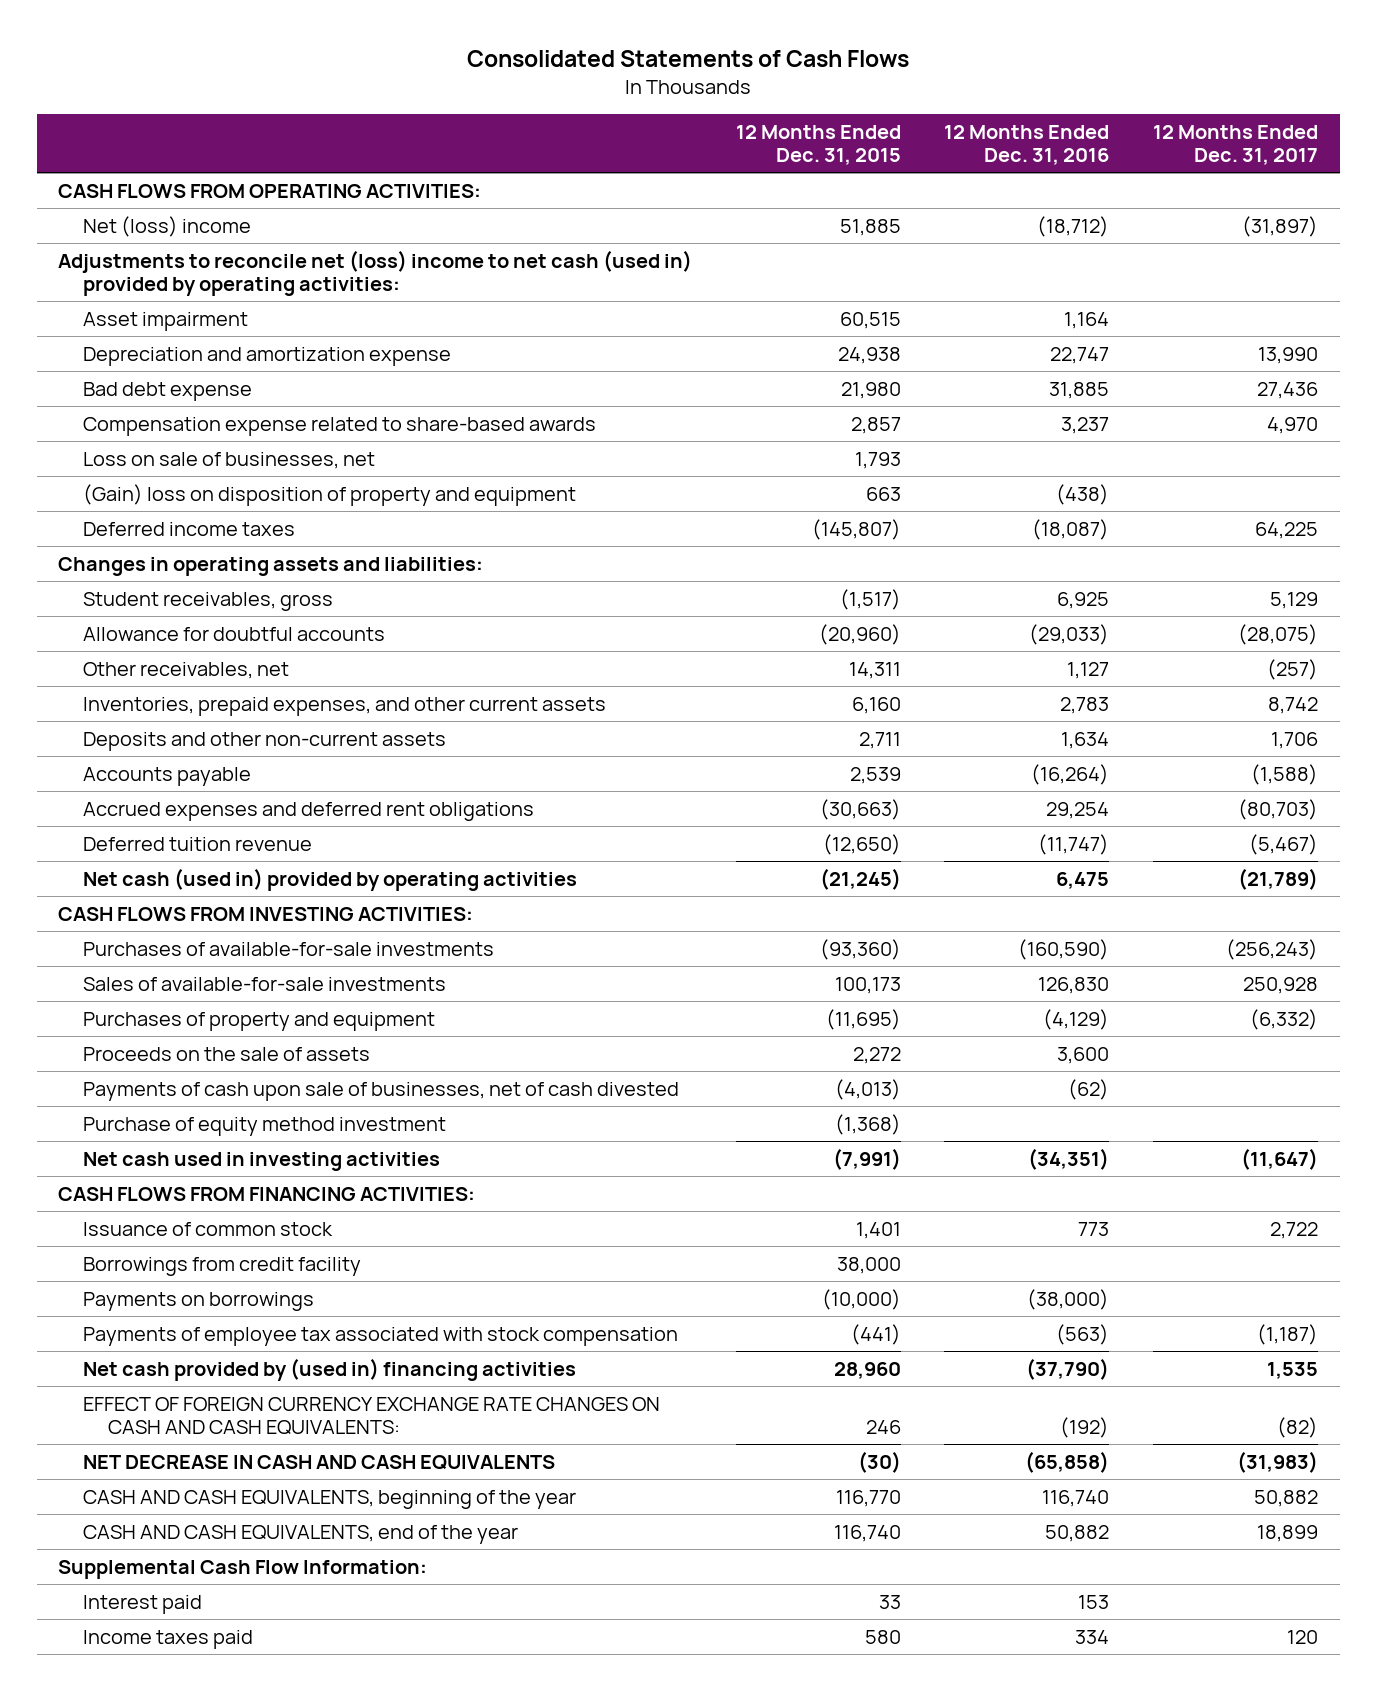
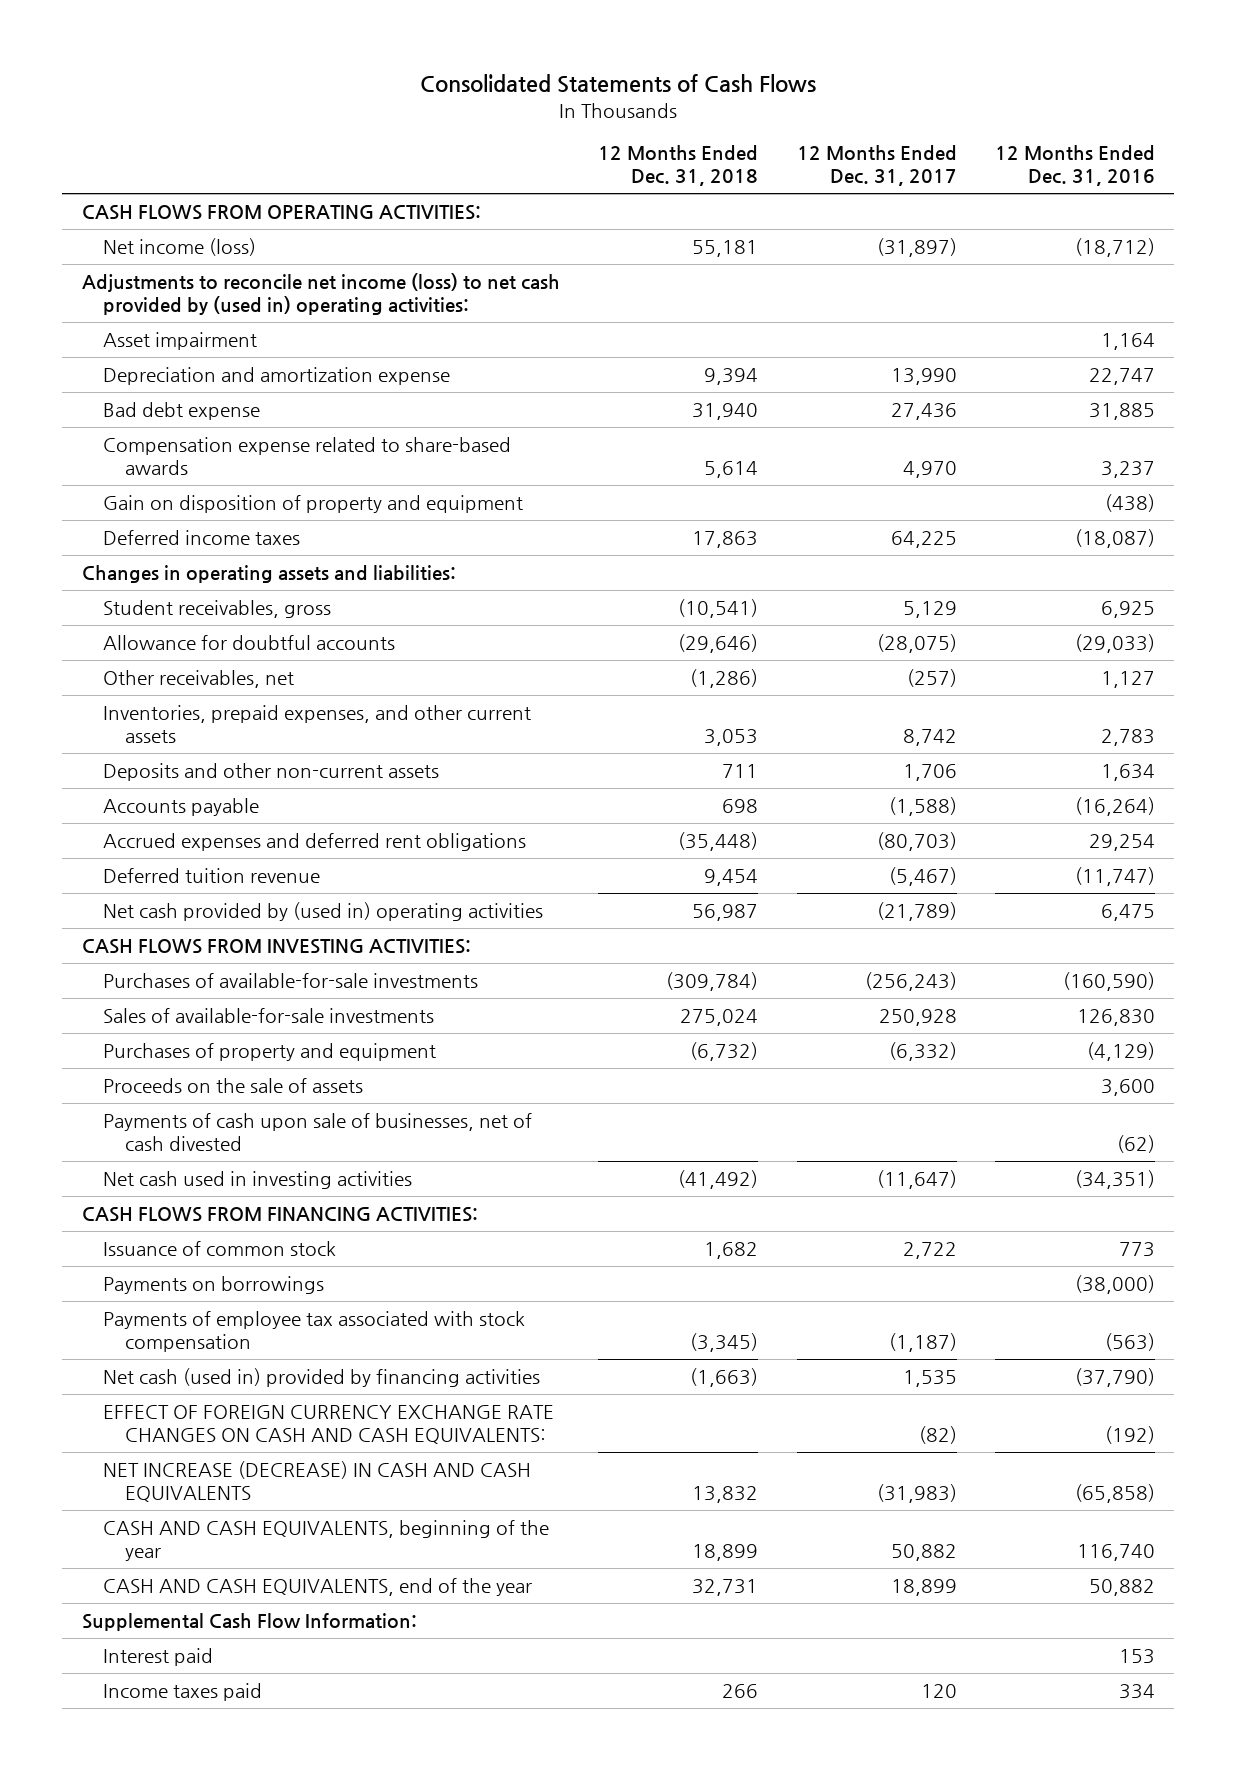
[735,124,901,166] 12 Months Ended Dec. 31, 2015 -> none
none -> [598,145,759,187] 12 Months Ended Dec. 31, 2018
[83,215,252,237] Net (loss) income -> [103,238,257,257] Net income (loss)
[58,249,693,297] Adjustments to reconcile net (loss) income to net cash (used in) provided by operating activities: -> [81,273,560,316] Adjustments to reconcile net income (loss) to net cash provided by (used in) operating activities:
[83,451,376,469] Loss on sale of businesses, net -> none
[83,483,577,506] (Gain) loss on disposition of property and equipment -> [103,495,524,514] Gain on disposition of property and equipment
[83,867,578,891] Net cash (used in) provided by operating activities -> [103,902,544,922] Net cash provided by (used in) operating activities
[83,1116,447,1136] Purchase of equity method investment -> none
[83,1256,362,1276] Borrowings from credit facility -> none
[83,1357,577,1381] Net cash provided by (used in) financing activities -> [103,1368,541,1388] Net cash (used in) provided by financing activities
[83,1454,556,1470] NET DECREASE IN CASH AND CASH EQUIVALENTS -> [103,1461,532,1503] NET INCREASE (DECREASE) IN CASH AND CASH EQUIVALENTS

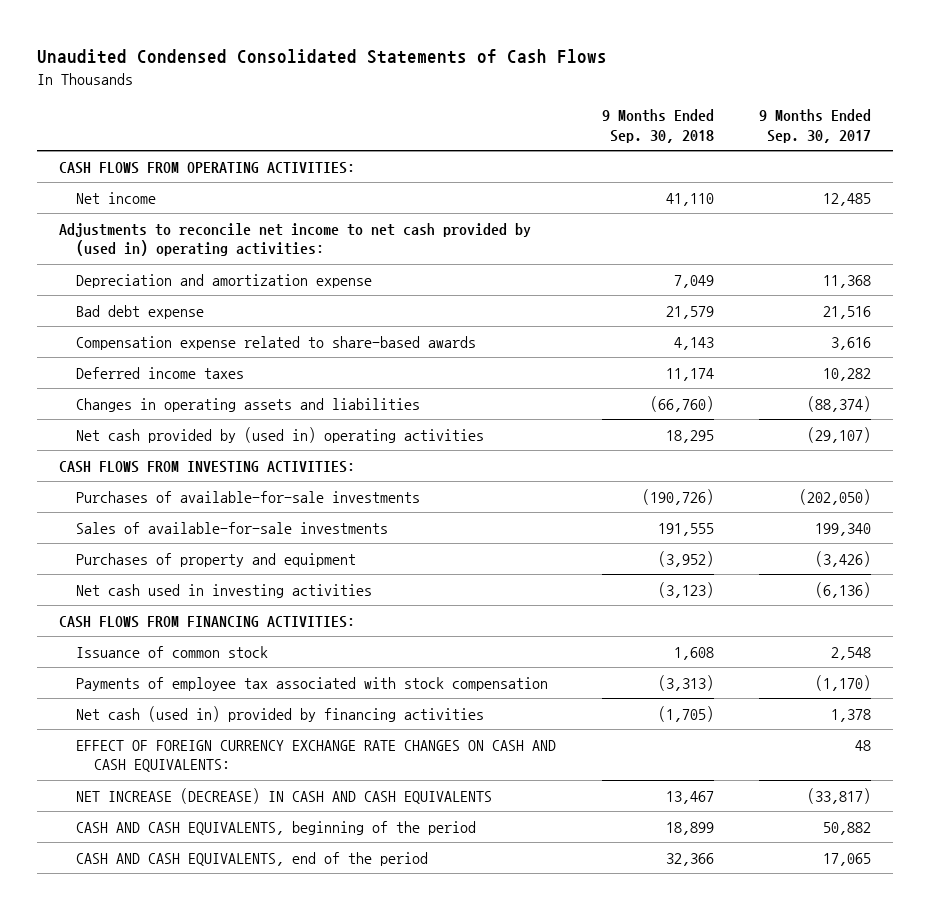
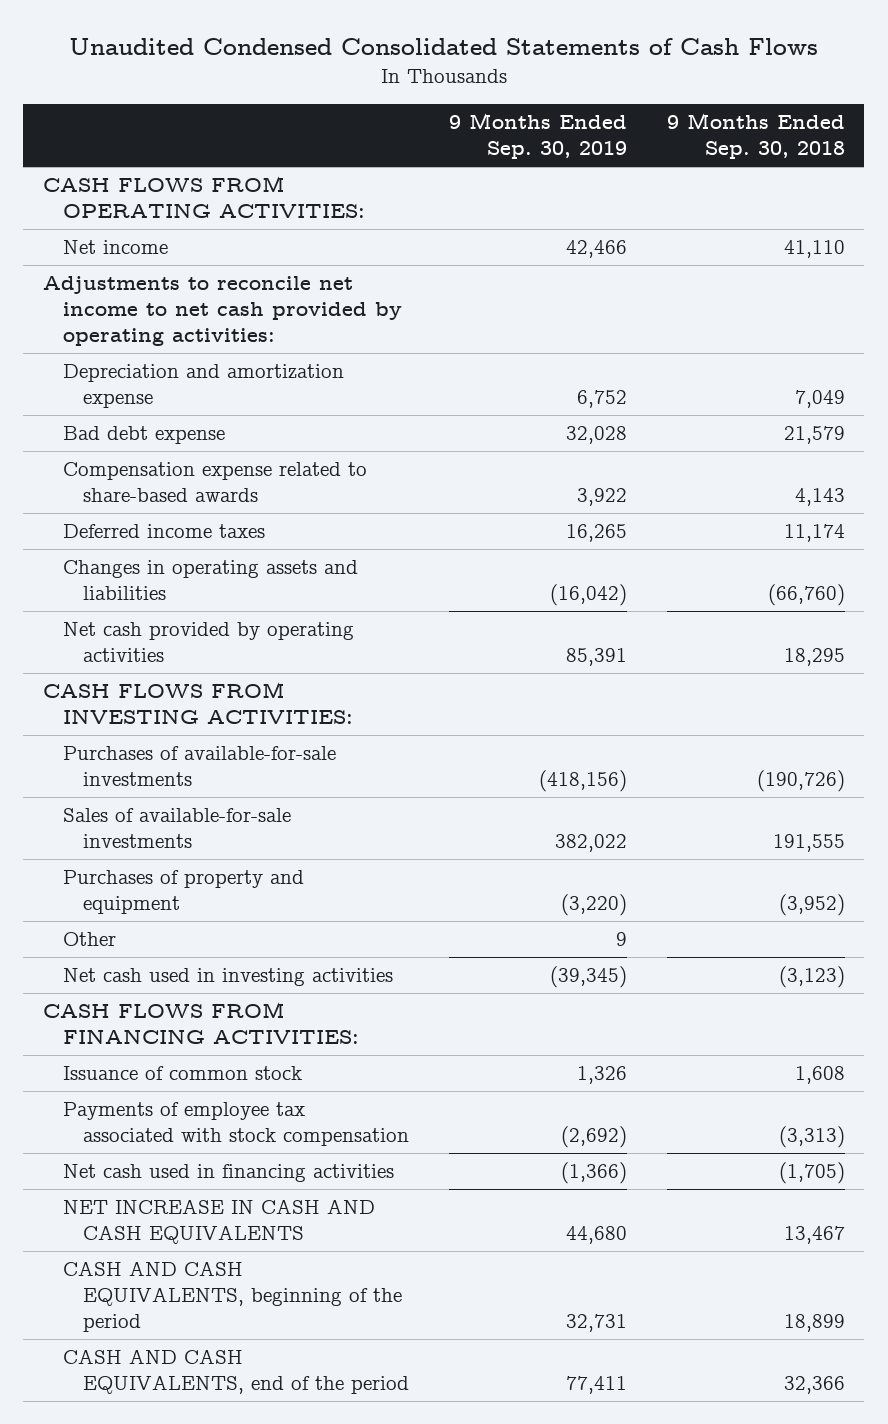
[758,109,871,144] 9 Months Ended Sep. 30, 2017 -> none
none -> [448,113,627,159] 9 Months Ended Sep. 30, 2019
[59,222,532,257] Adjustments to reconcile net income to net cash provided by (used in) operating activities: -> [43,276,403,346] Adjustments to reconcile net income to net cash provided by operating activities:
[76,426,485,443] Net cash provided by (used in) operating activities -> [63,622,355,663] Net cash provided by operating activities
none -> [63,932,117,947] Other
[76,739,557,773] EFFECT OF FOREIGN CURRENCY EXCHANGE RATE CHANGES ON CASH AND CASH EQUIVALENTS: -> none
[76,705,485,722] Net cash (used in) provided by financing activities -> [63,1164,395,1183] Net cash used in financing activities
[76,787,493,804] NET INCREASE (DECREASE) IN CASH AND CASH EQUIVALENTS -> [63,1199,376,1245] NET INCREASE IN CASH AND CASH EQUIVALENTS

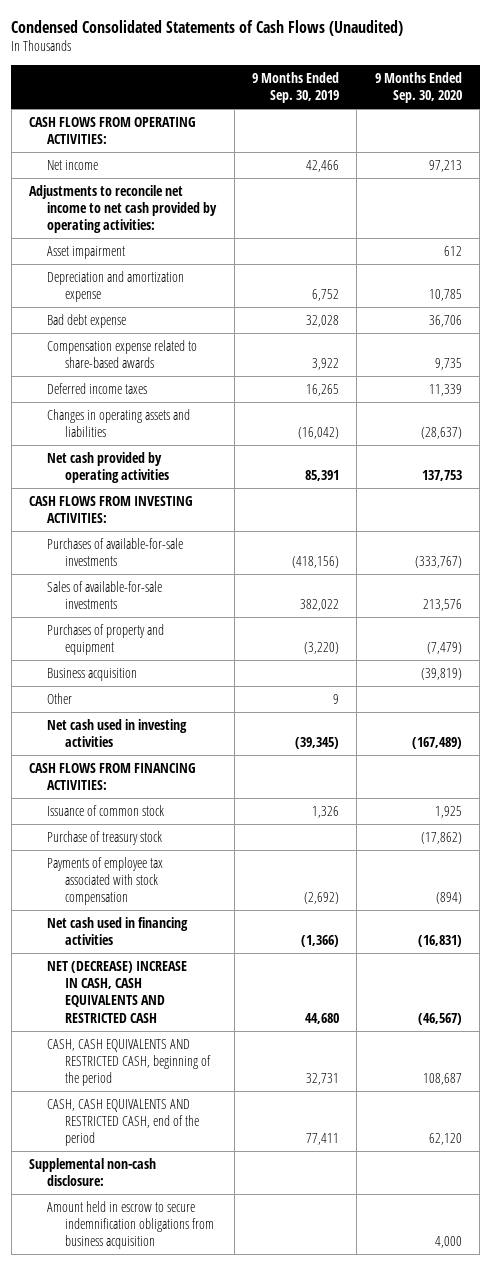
[68,38,818,56] Unaudited Condensed Consolidated Statements of Cash Flows -> [11,19,404,36] Condensed Consolidated Statements of Cash Flows (Unaudited)
[666,113,845,159] 9 Months Ended Sep. 30, 2018 -> none
none -> [374,71,462,104] 9 Months Ended Sep. 30, 2020
none -> [47,245,126,259] Asset impairment
none -> [47,667,138,681] Business acquisition
none -> [47,830,163,845] Purchase of treasury stock
[63,1199,376,1245] NET INCREASE IN CASH AND CASH EQUIVALENTS -> [47,960,188,1023] NET (DECREASE) INCREASE IN CASH, CASH EQUIVALENTS AND RESTRICTED CASH
[63,1261,403,1332] CASH AND CASH EQUIVALENTS, beginning of the period -> [47,1038,212,1087] CASH, CASH EQUIVALENTS AND RESTRICTED CASH, beginning of the period
[63,1349,410,1395] CASH AND CASH EQUIVALENTS, end of the period -> [47,1098,200,1147] CASH, CASH EQUIVALENTS AND RESTRICTED CASH, end of the period
none -> [29,1157,157,1187] Supplemental non-cash disclosure:
none -> [47,1200,215,1250] Amount held in escrow to secure indemnification obligations from business acquisition

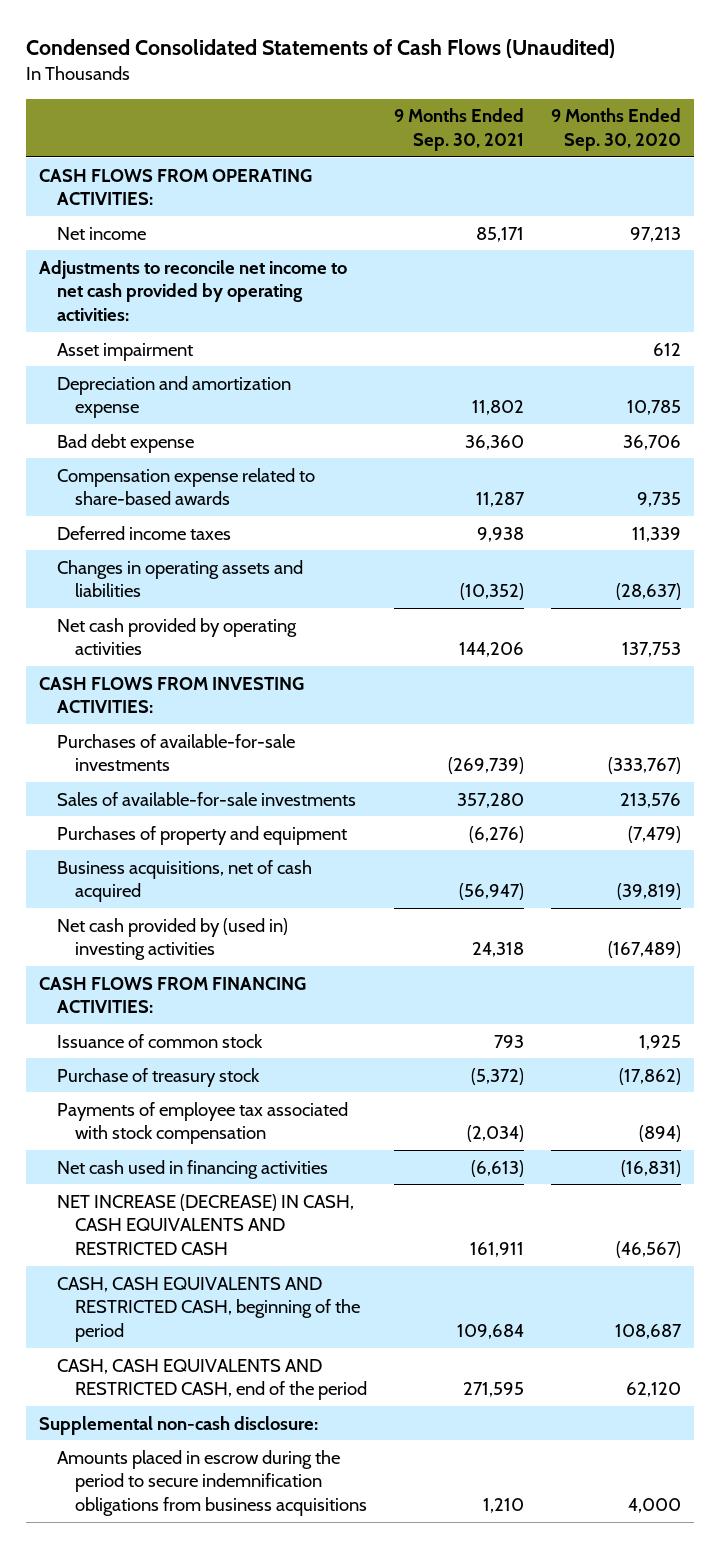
[252,71,340,104] 9 Months Ended Sep. 30, 2019 -> none
none -> [393,108,524,151] 9 Months Ended Sep. 30, 2021
[47,692,73,704] Other -> none
[47,667,138,681] Business acquisition -> [56,859,312,903] Business acquisitions, net of cash acquired
[47,718,188,748] Net cash used in investing activities -> [56,917,288,961] Net cash provided by (used in) investing activities
[47,960,188,1023] NET (DECREASE) INCREASE IN CASH, CASH EQUIVALENTS AND RESTRICTED CASH -> [56,1193,354,1255] NET INCREASE (DECREASE) IN CASH, CASH EQUIVALENTS AND RESTRICTED CASH
[47,1200,215,1250] Amount held in escrow to secure indemnification obligations from business acquisition -> [56,1449,367,1516] Amounts placed in escrow during the period to secure indemnification obligations from business acquisitions

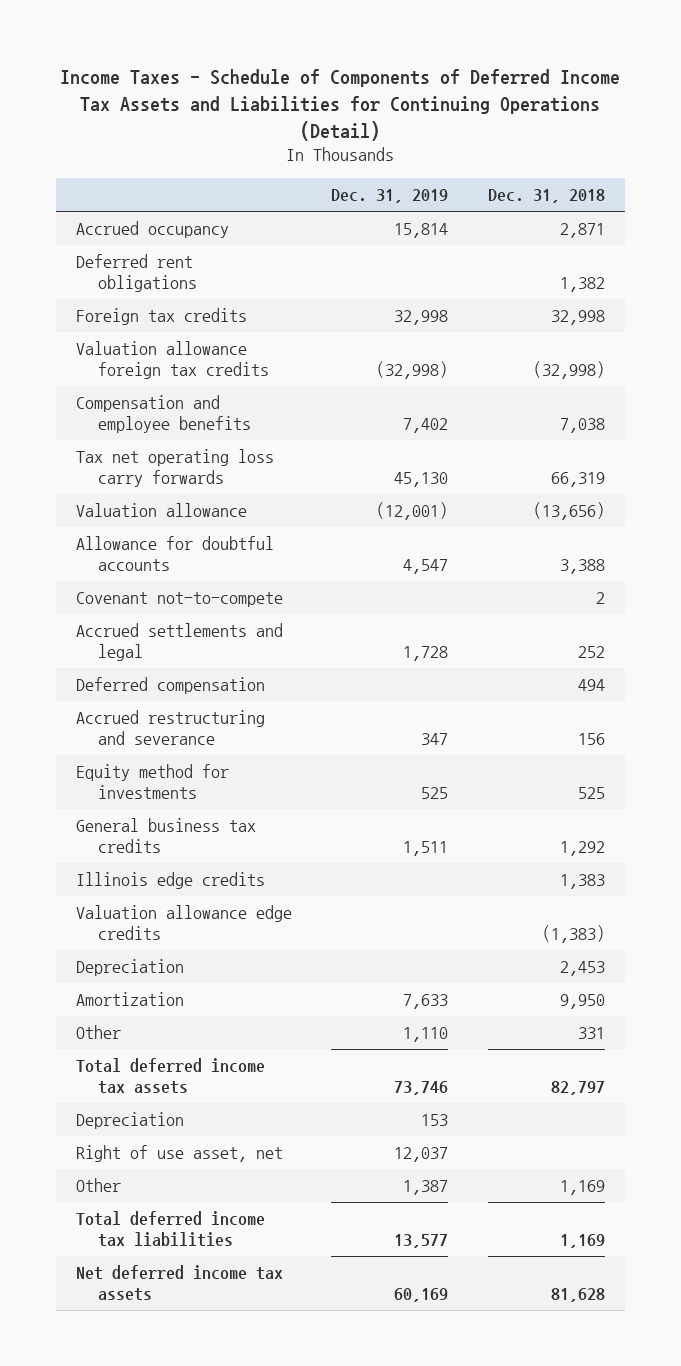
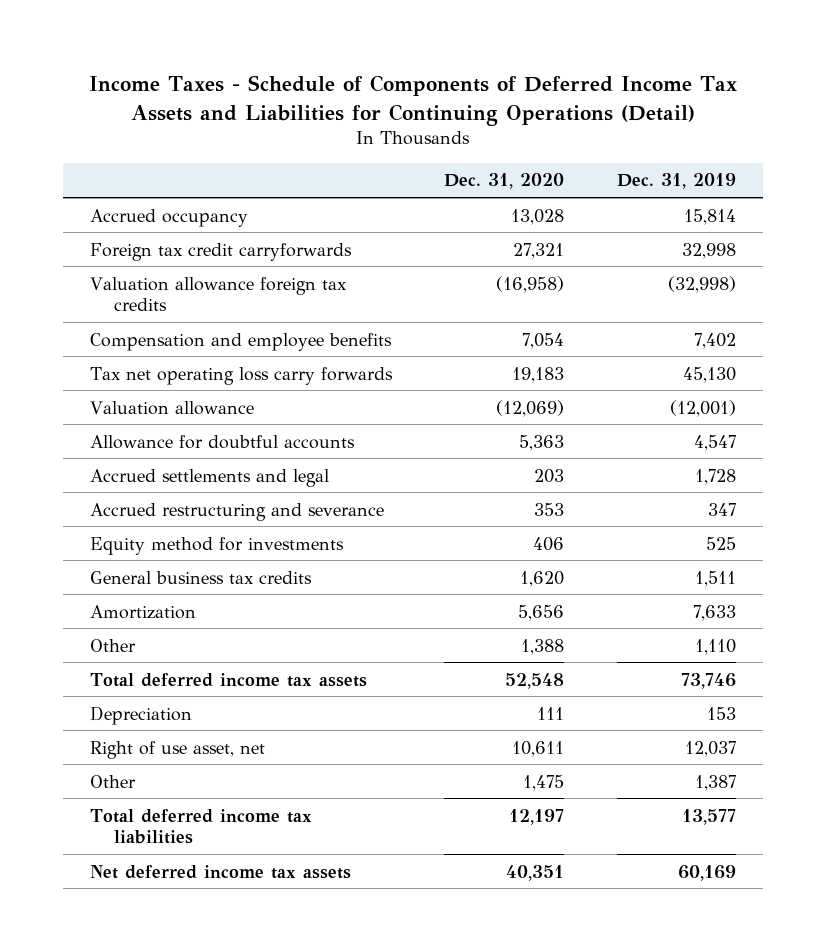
[488,189,606,204] Dec. 31, 2018 -> none
none -> [444,173,565,190] Dec. 31, 2020
[75,254,197,293] Deferred rent obligations -> none
[75,308,247,326] Foreign tax credits -> [89,242,352,261] Foreign tax credit carryforwards
[75,592,283,608] Covenant not-to-compete -> none
[75,677,265,695] Deferred compensation -> none
[75,872,265,890] Illinois edge credits -> none
[75,905,292,941] Valuation allowance edge credits -> none
[75,959,184,977] Depreciation -> none

